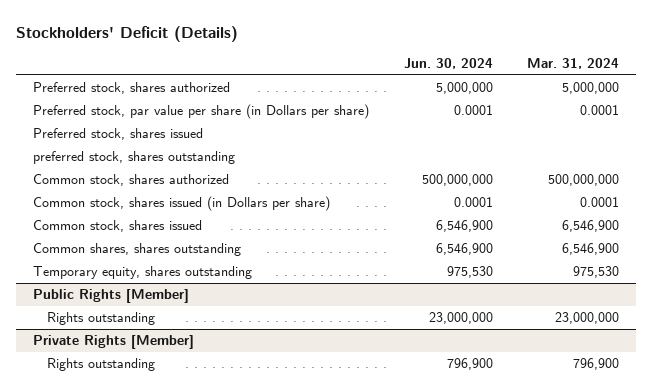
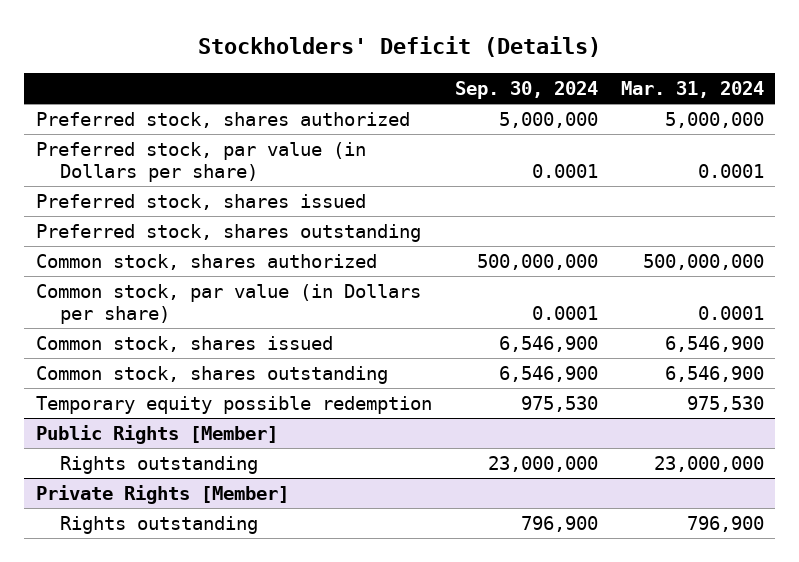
[403,57,493,69] Jun. 30, 2024 -> none
none -> [454,81,598,100] Sep. 30, 2024
[33,104,370,120] Preferred stock, par value per share (in Dollars per share) -> [35,142,366,183] Preferred stock, par value (in Dollars per share)
[33,151,236,165] preferred stock, shares outstanding -> [35,224,421,243] Preferred stock, shares outstanding
[33,196,331,212] Common stock, shares issued (in Dollars per share) -> [35,284,421,325] Common stock, par value (in Dollars per share)
[33,243,242,257] Common shares, shares outstanding -> [35,366,388,385] Common stock, shares outstanding
[33,266,253,280] Temporary equity, shares outstanding -> [35,396,432,415] Temporary equity possible redemption

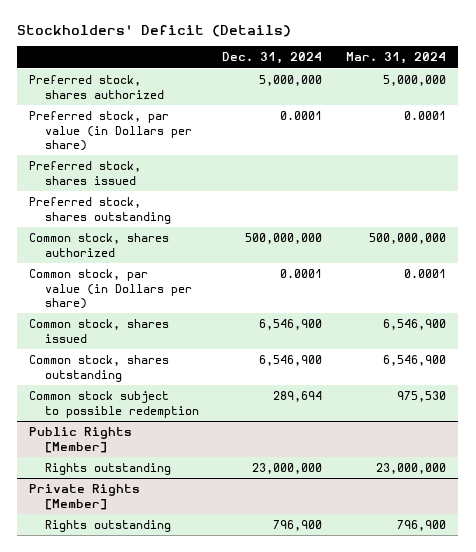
[454,81,598,100] Sep. 30, 2024 -> none
none -> [222,52,323,65] Dec. 31, 2024
[35,396,432,415] Temporary equity possible redemption -> [29,391,199,418] Common stock subject to possible redemption

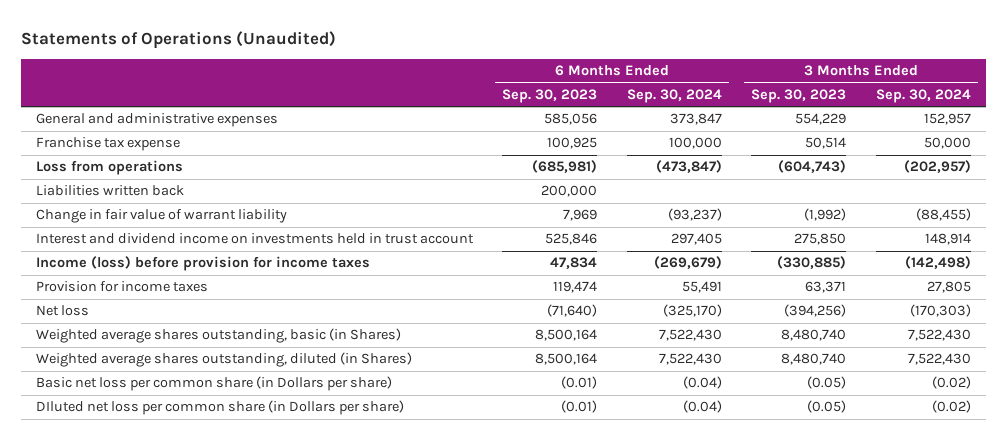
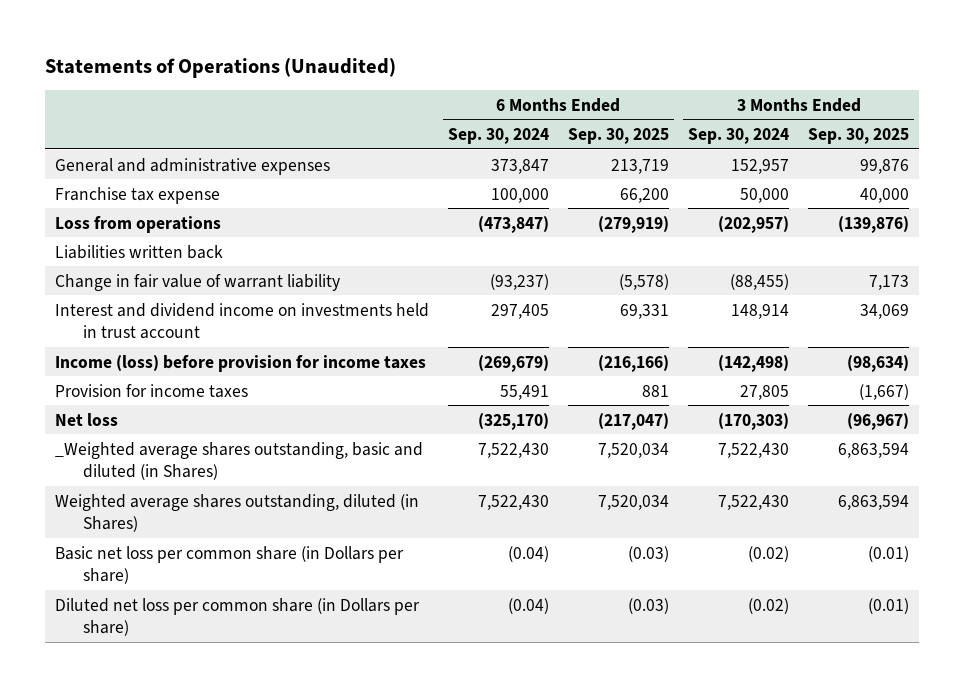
[502,88,598,103] Sep. 30, 2023 -> none
[751,88,847,103] Sep. 30, 2023 -> none
none -> [567,128,669,145] Sep. 30, 2025
none -> [808,128,910,145] Sep. 30, 2025
[35,328,401,344] Weighted average shares outstanding, basic (in Shares) -> [54,441,423,480] _Weighted average shares outstanding, basic and diluted (in Shares)
[35,400,404,416] DIluted net loss per common share (in Dollars per share) -> [54,597,420,636] Diluted net loss per common share (in Dollars per share)

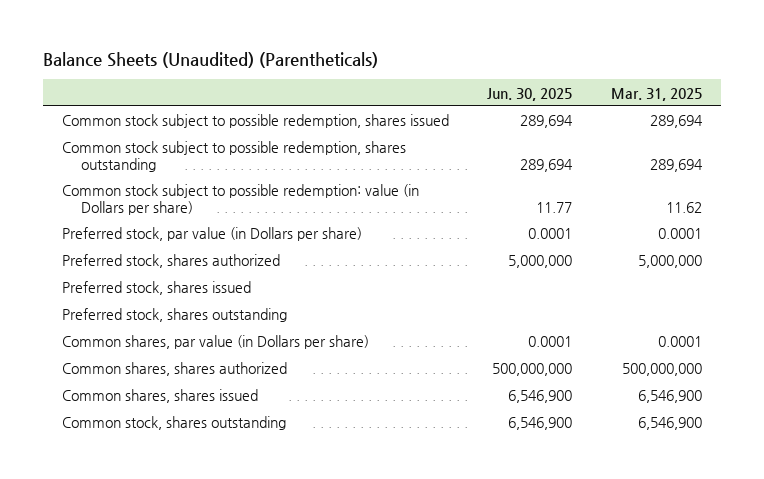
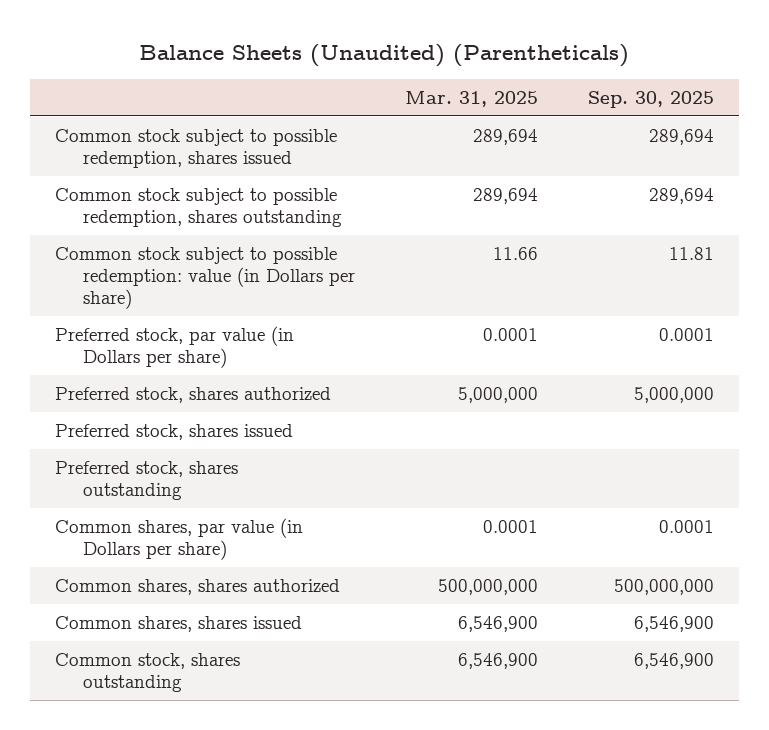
[487,87,573,101] Jun. 30, 2025 -> none
none -> [587,90,714,108] Sep. 30, 2025
[665,201,702,213] 11.62 -> [492,247,538,261] 11.66

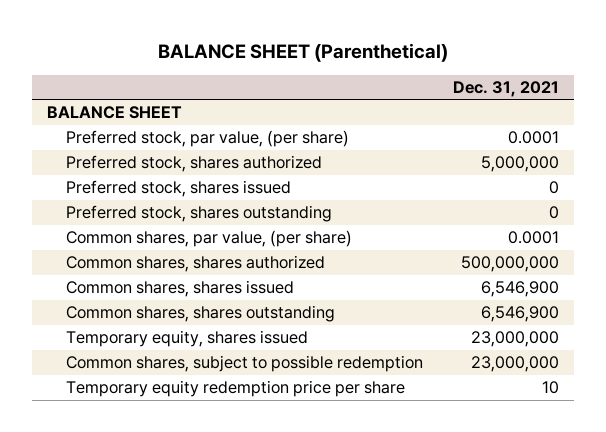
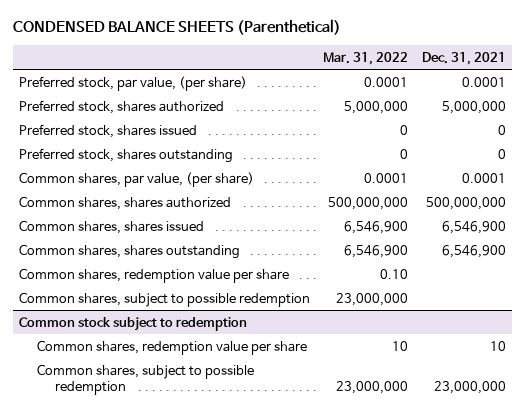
[158,43,449,63] BALANCE SHEET (Parenthetical) -> [12,19,341,36] CONDENSED BALANCE SHEETS (Parenthetical)
none -> [323,51,409,65] Mar. 31, 2022
[47,106,183,120] BALANCE SHEET -> none
[65,330,308,348] Temporary equity, shares issued -> none
none -> [19,267,290,283] Common shares, redemption value per share
none -> [19,291,311,307] Common shares, subject to possible redemption
none -> [19,316,248,331] Common stock subject to redemption
none -> [37,339,308,355] Common shares, redemption value per share
[65,380,405,398] Temporary equity redemption price per share -> none

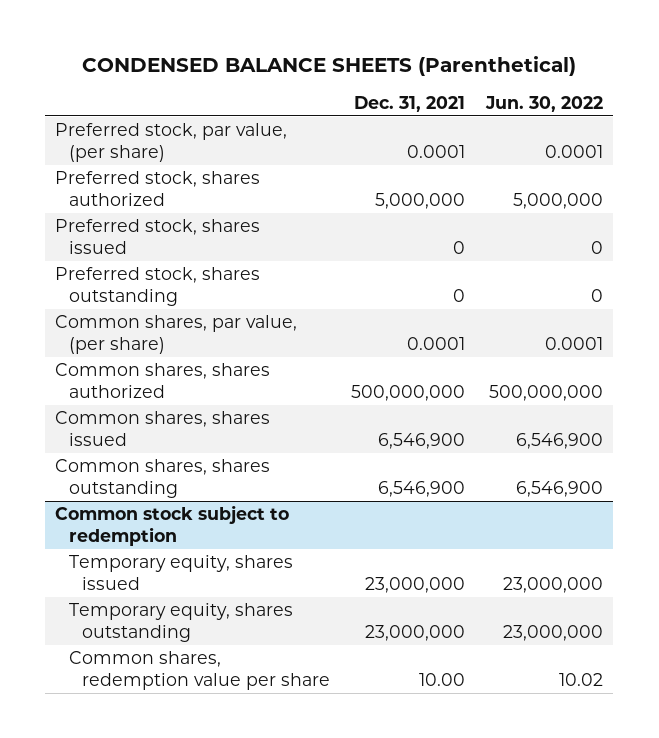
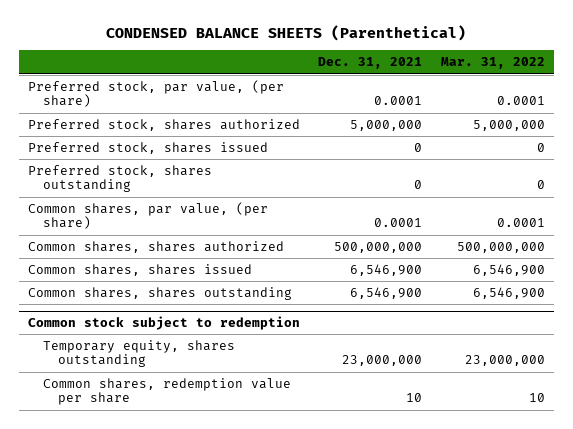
[485,95,604,112] Jun. 30, 2022 -> none
none -> [440,57,545,70] Mar. 31, 2022
[68,555,293,590] Temporary equity, shares issued -> none
[419,672,466,686] 10.00 -> [406,393,423,403] 10

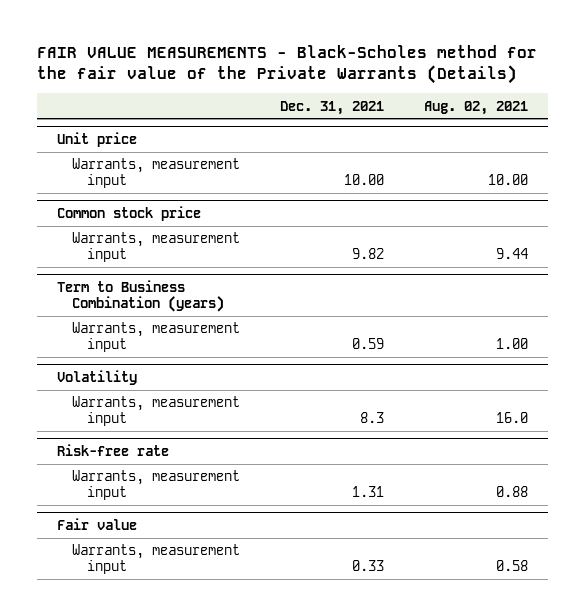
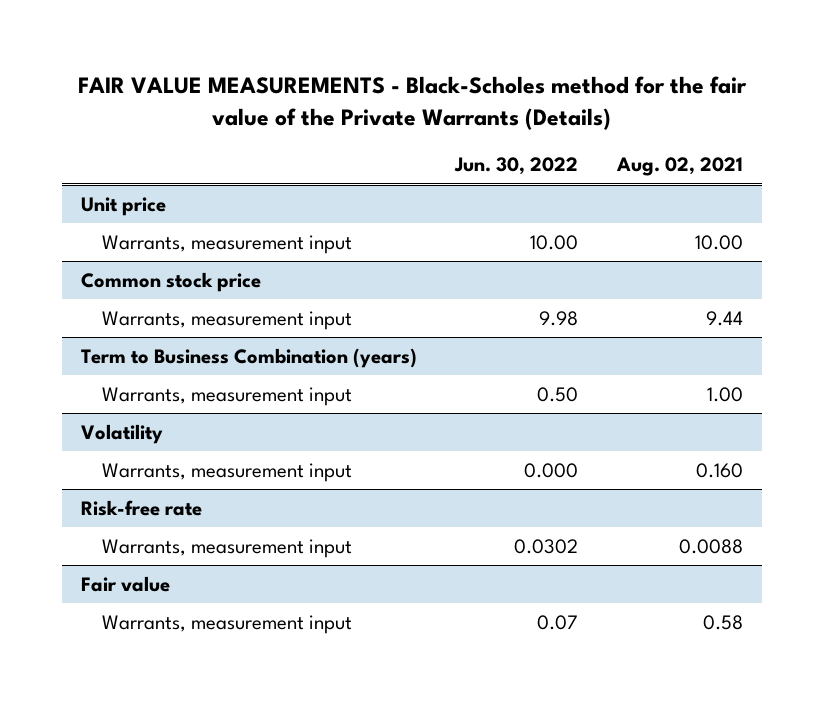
[280,100,385,115] Dec. 31, 2021 -> none
none -> [454,157,579,176] Jun. 30, 2022
[496,412,529,424] 16.0 -> [695,462,743,478] 0.160
[496,486,529,498] 0.88 -> [678,538,743,554] 0.0088

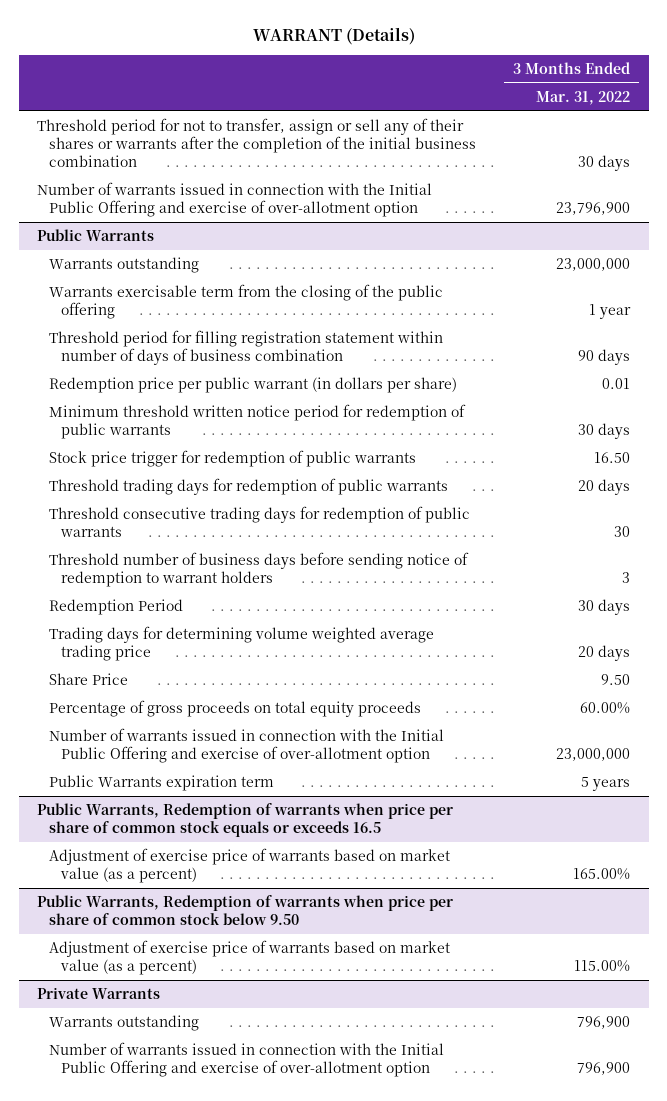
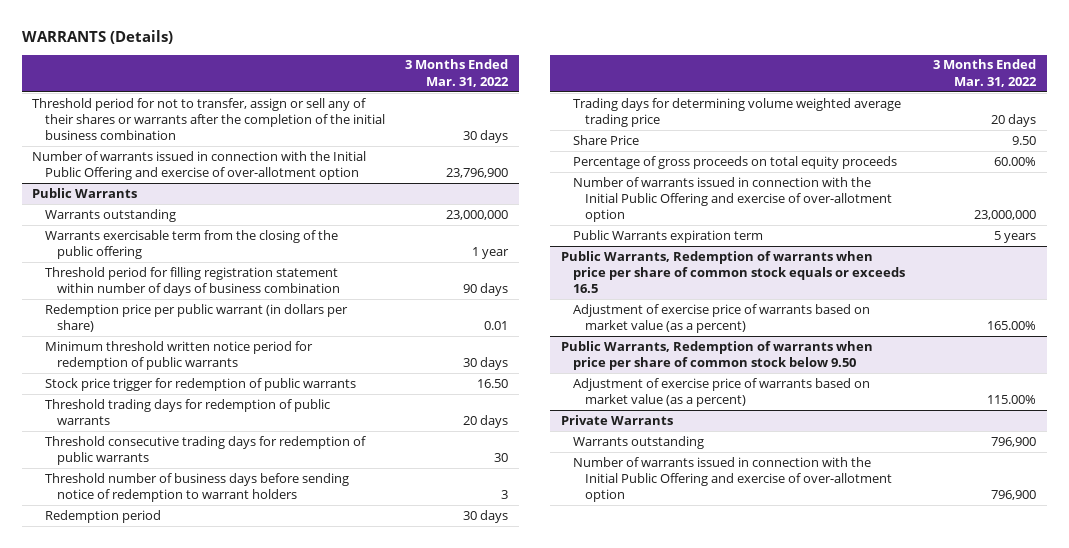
[252,26,415,45] WARRANT (Details) -> [22,29,174,44] WARRANTS (Details)
[48,599,183,616] Redemption Period -> [44,509,161,523] Redemption period

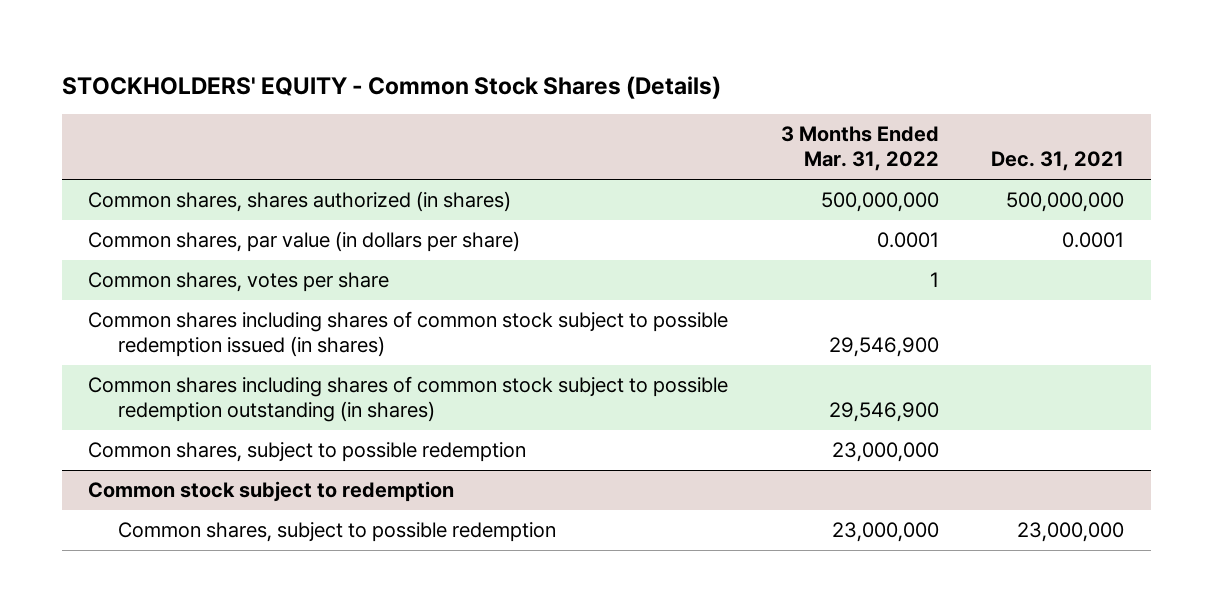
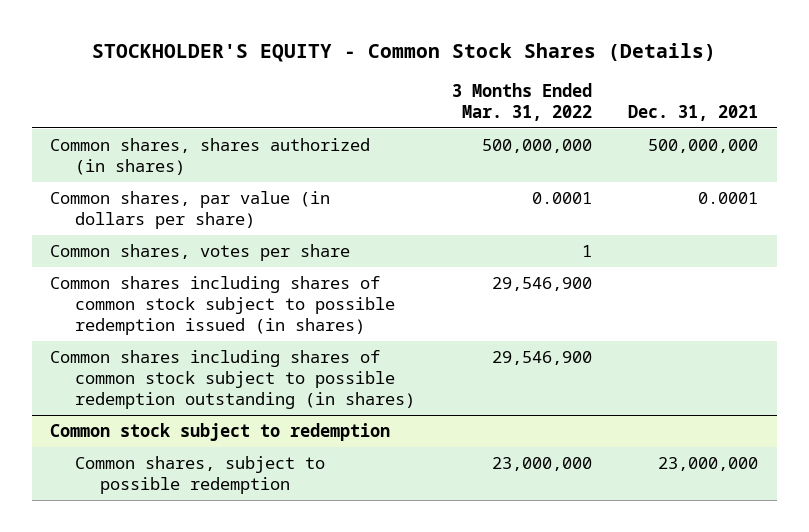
[62,75,722,99] STOCKHOLDERS' EQUITY - Common Stock Shares (Details) -> [92,43,717,63] STOCKHOLDER'S EQUITY - Common Stock Shares (Details)
[88,442,527,463] Common shares, subject to possible redemption -> none

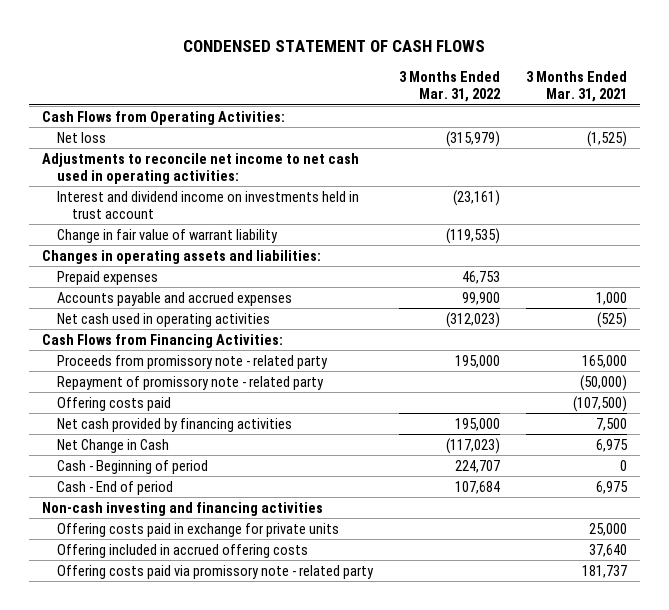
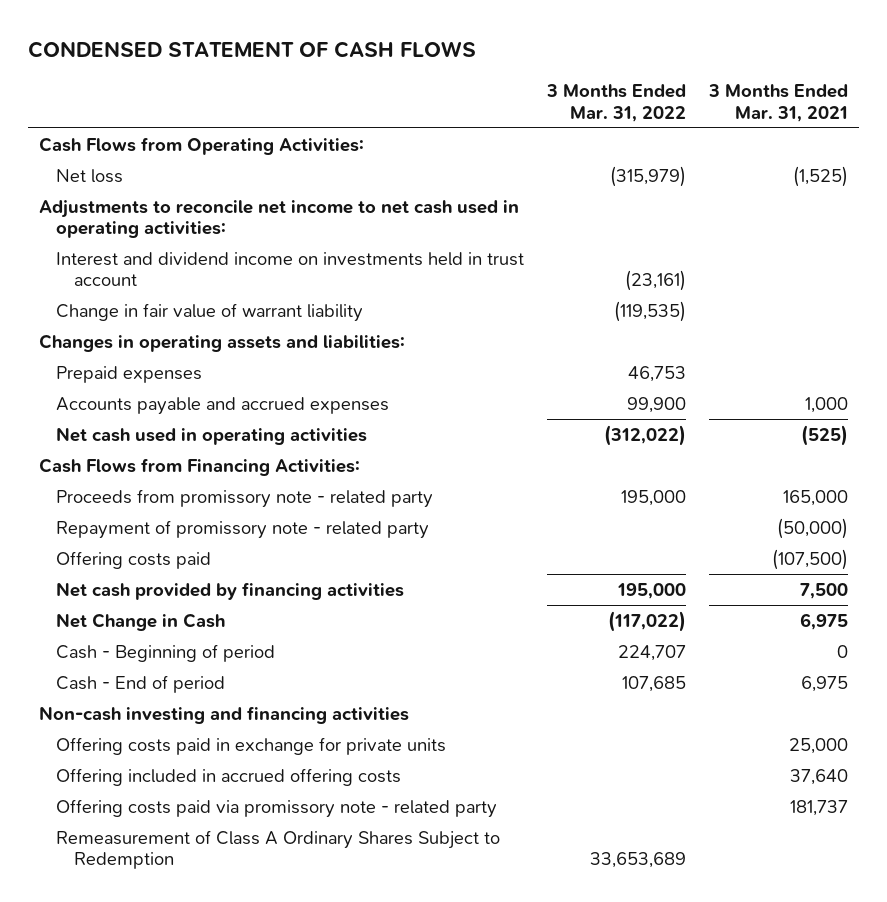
[445,311,500,328] (312,023) -> [604,424,687,446] (312,022)
[445,437,500,454] (117,023) -> [608,610,687,632] (117,022)
[454,480,500,494] 107,684 -> [622,675,687,692] 107,685
none -> [56,829,501,870] Remeasurement of Class A Ordinary Shares Subject to Redemption

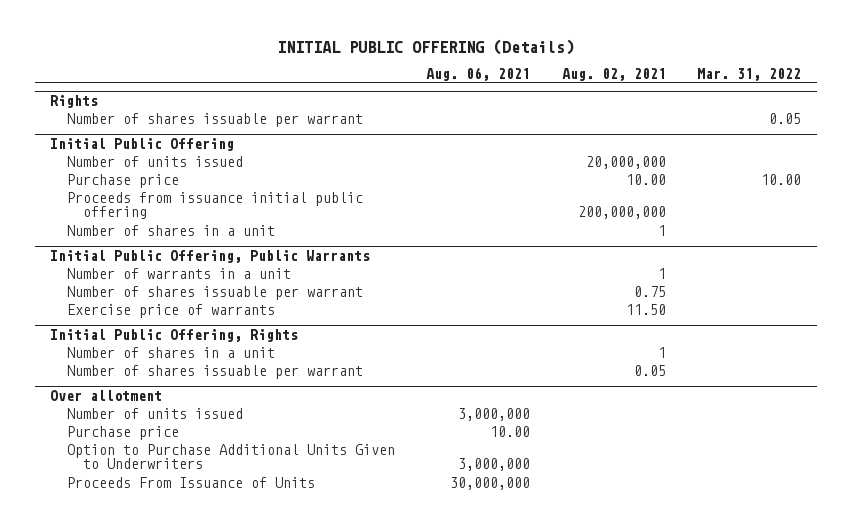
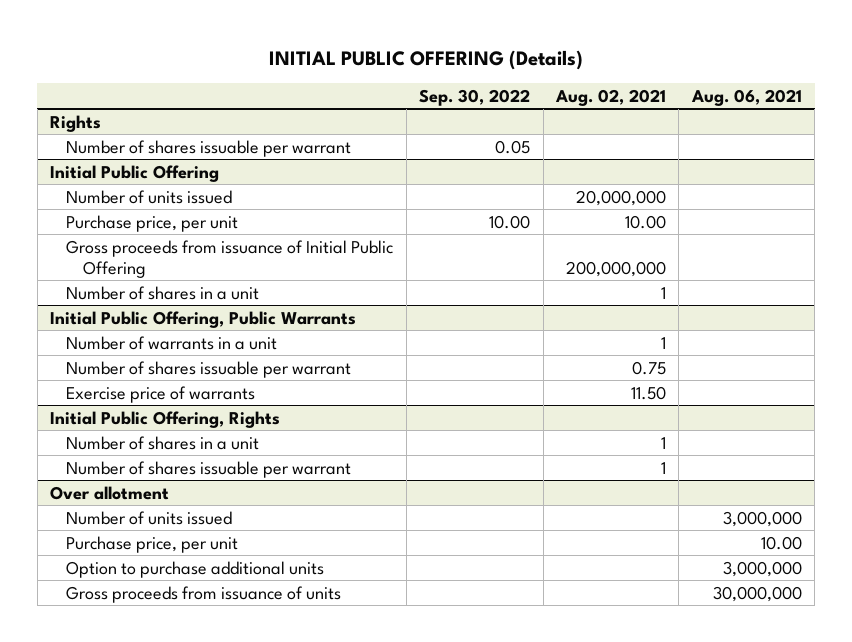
[697,68,802,82] Mar. 31, 2022 -> none
none -> [419,88,531,106] Sep. 30, 2022
[66,173,179,188] Purchase price -> [66,214,239,232] Purchase price, per unit
[66,191,363,220] Proceeds from issuance initial public offering -> [66,239,394,278] Gross proceeds from issuance of Initial Public Offering
[633,364,666,376] 0.05 -> [660,461,666,474] 1
[66,425,179,440] Purchase price -> [66,535,239,553] Purchase price, per unit
[66,443,395,470] Option to Purchase Additional Units Given to Underwriters -> [66,560,325,578] Option to purchase additional units
[66,476,315,488] Proceeds From Issuance of Units -> [66,585,342,603] Gross proceeds from issuance of units

